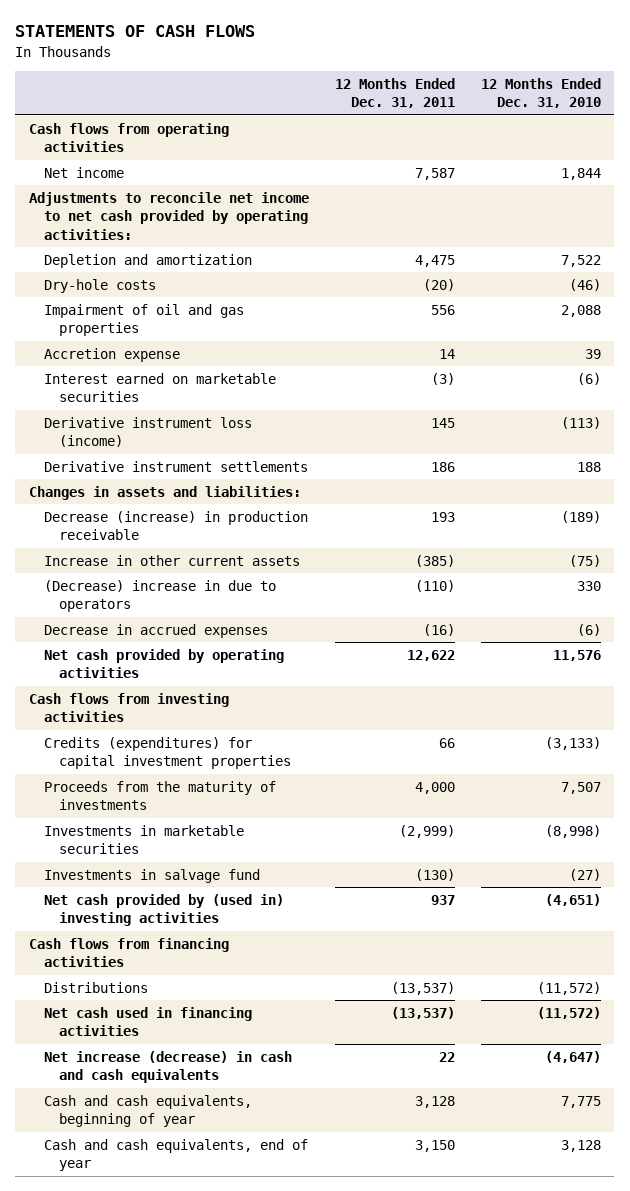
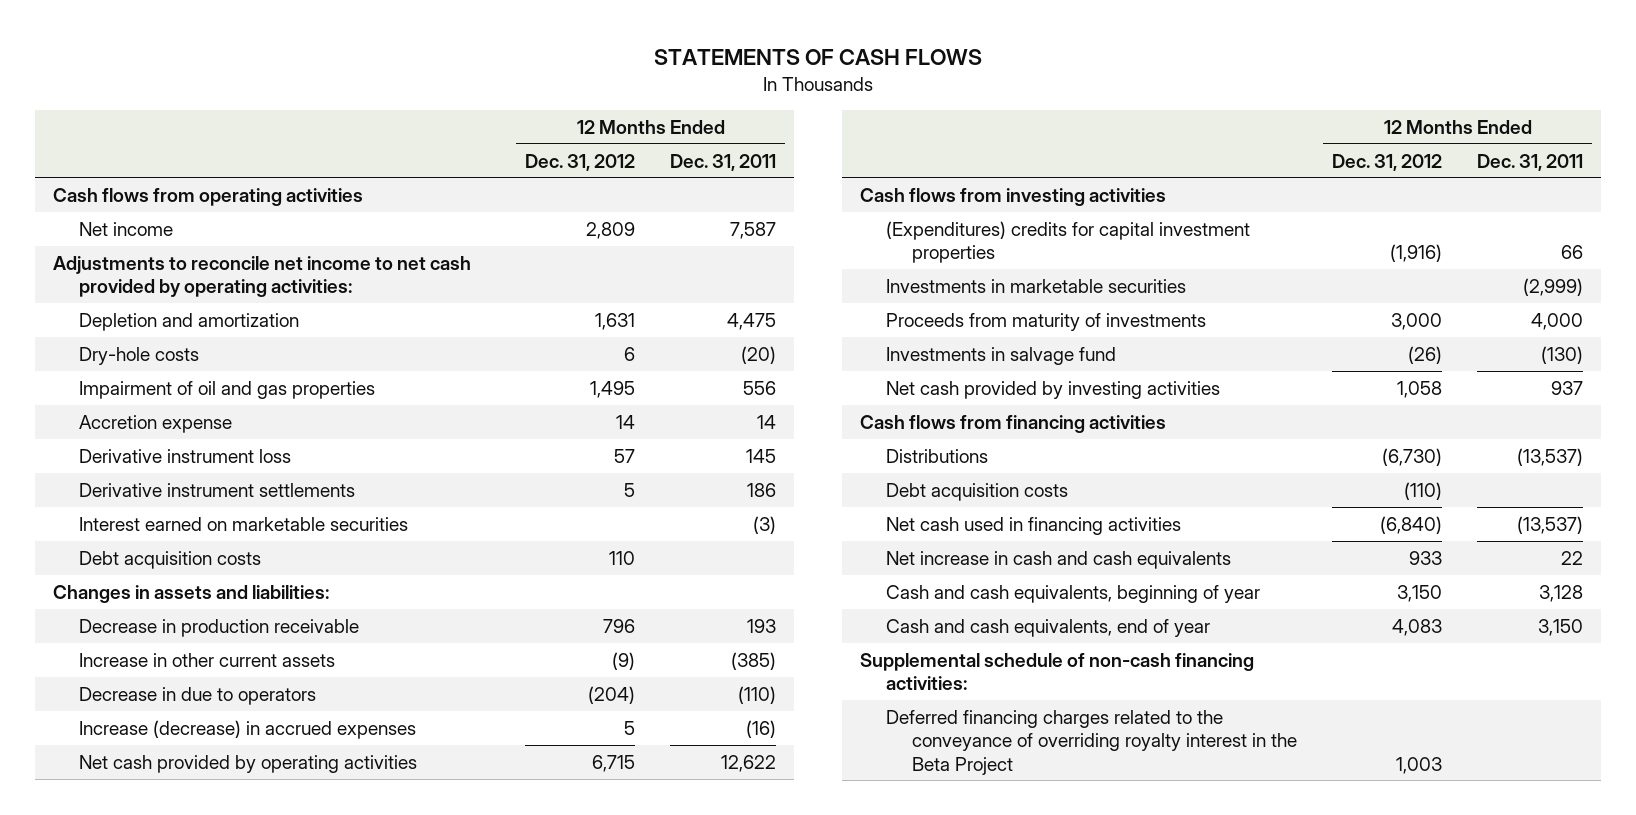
[481,77,602,109] 12 Months Ended Dec. 31, 2010 -> none
none -> [525,153,636,171] Dec. 31, 2012
[43,416,252,448] Derivative instrument loss (income) -> [78,448,291,463] Derivative instrument loss
[43,372,276,403] Interest earned on marketable securities -> [78,516,408,531] Interest earned on marketable securities
none -> [78,550,261,569] Debt acquisition costs
[43,510,308,541] Decrease (increase) in production receivable -> [78,618,359,637] Decrease in production receivable
[43,579,276,613] (Decrease) increase in due to operators -> [78,686,316,705] Decrease in due to operators
[43,623,268,638] Decrease in accrued expenses -> [78,719,416,739] Increase (decrease) in accrued expenses
[43,780,276,811] Proceeds from the maturity of investments -> none
[43,736,291,770] Credits (expenditures) for capital investment properties -> [885,220,1250,264] (Expenditures) credits for capital investment properties
none -> [885,312,1206,331] Proceeds from maturity of investments
[43,893,284,927] Net cash provided by (used in) investing activities -> [885,380,1220,399] Net cash provided by investing activities
none -> [885,482,1068,501] Debt acquisition costs
[43,1050,292,1084] Net increase (decrease) in cash and cash equivalents -> [885,550,1231,569] Net increase in cash and cash equivalents
none -> [859,652,1254,691] Supplemental schedule of non-cash financing activities:
none -> [885,709,1298,775] Deferred financing charges related to the conveyance of overriding royalty interest in the Beta Project

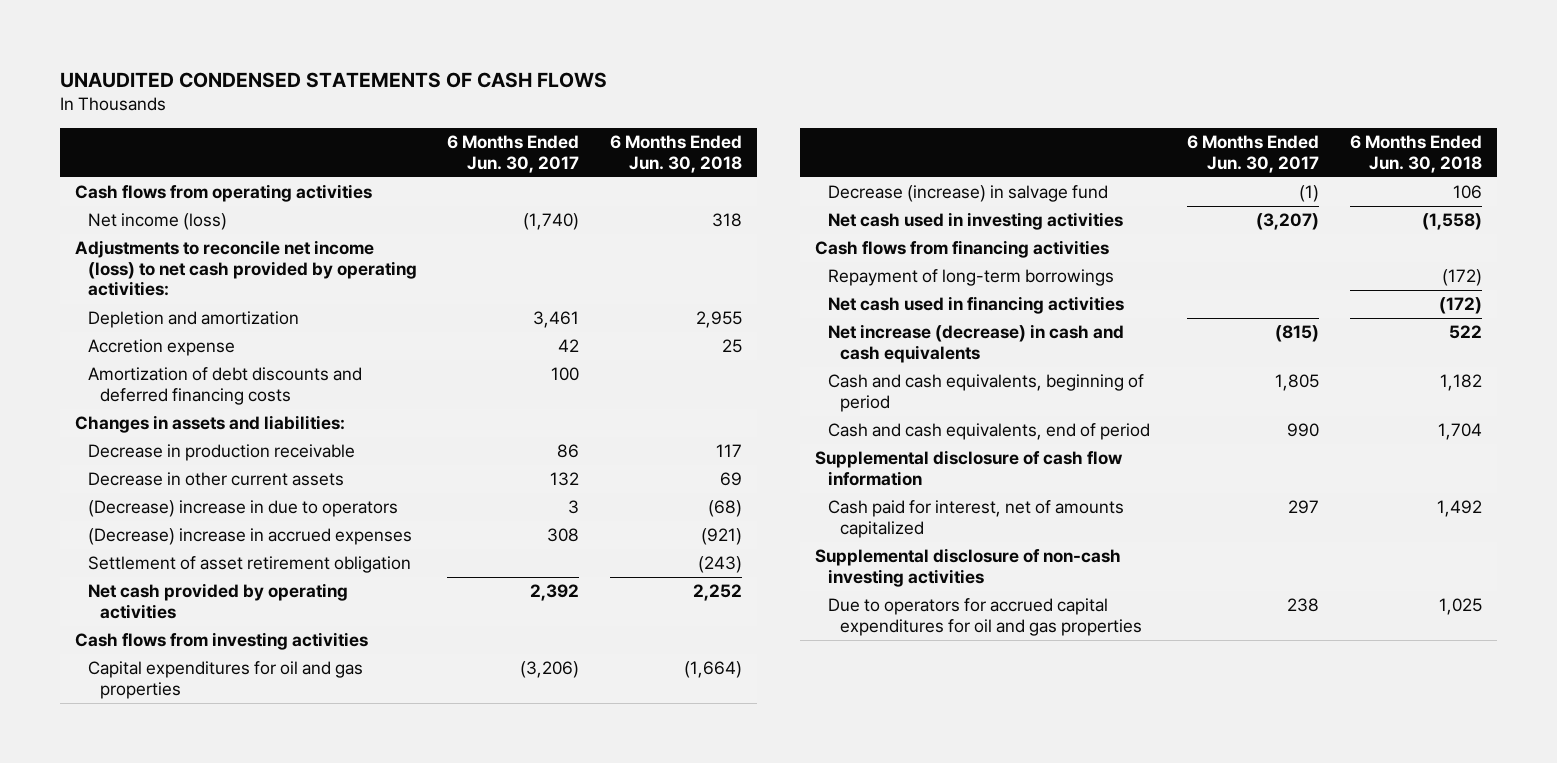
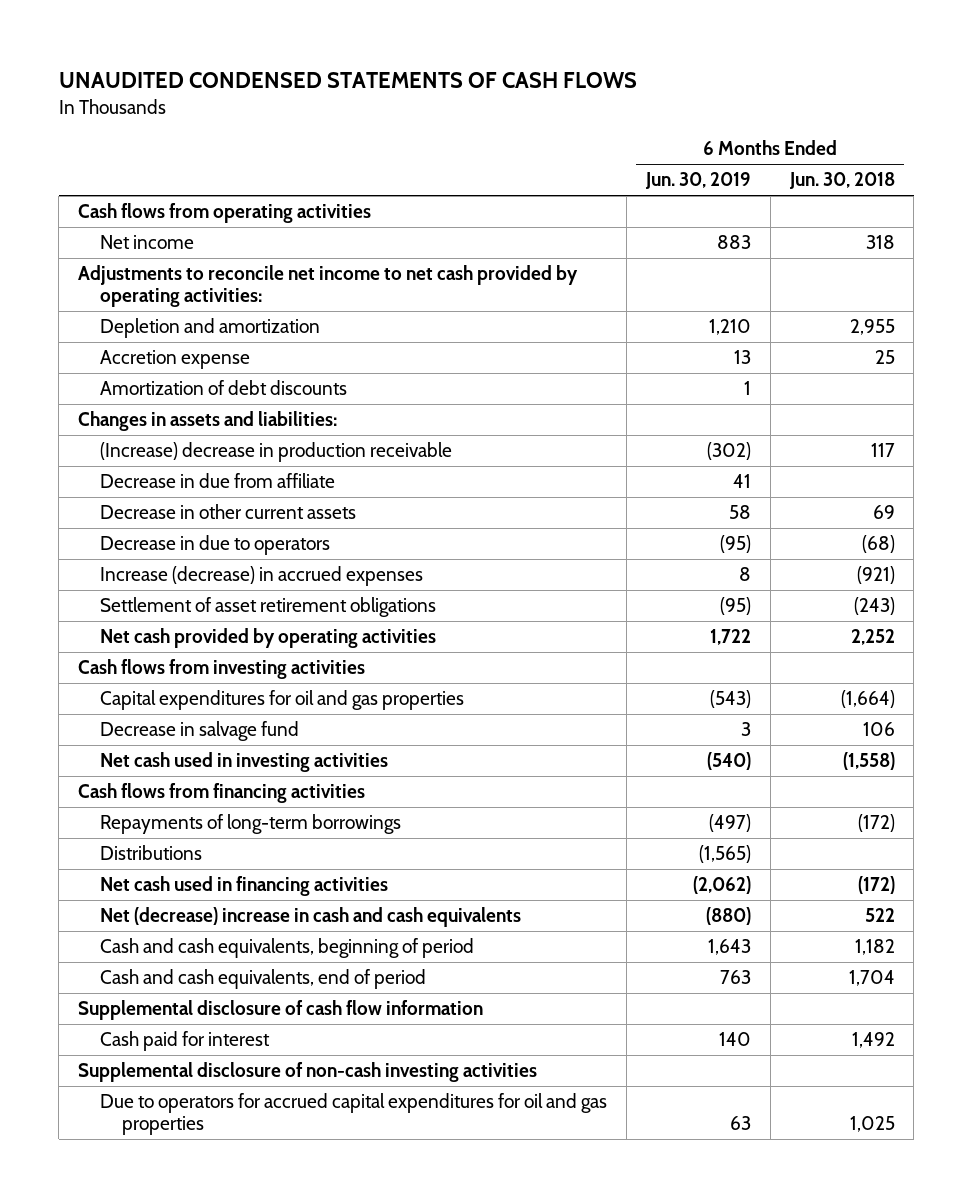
[447,134,580,173] 6 Months Ended Jun. 30, 2017 -> none
none -> [644,172,751,190] Jun. 30, 2019
[87,213,227,231] Net income (loss) -> [100,235,195,250] Net income
[75,240,417,297] Adjustments to reconcile net income (loss) to net cash provided by operating activities: -> [78,265,579,308] Adjustments to reconcile net income to net cash provided by operating activities:
[87,367,362,405] Amortization of debt discounts and deferred financing costs -> [100,380,348,396] Amortization of debt discounts
[87,444,355,462] Decrease in production receivable -> [100,442,453,463] (Increase) decrease in production receivable
none -> [100,473,336,489] Decrease in due from affiliate
[87,500,398,518] (Decrease) increase in due to operators -> [100,535,331,556] Decrease in due to operators
[87,528,412,546] (Decrease) increase in accrued expenses -> [100,566,424,587] Increase (decrease) in accrued expenses
[87,556,411,574] Settlement of asset retirement obligation -> [100,597,437,618] Settlement of asset retirement obligations
[827,185,1108,203] Decrease (increase) in salvage fund -> [100,721,300,742] Decrease in salvage fund
[827,269,1114,287] Repayment of long-term borrowings -> [100,814,402,835] Repayments of long-term borrowings
none -> [100,845,203,861] Distributions
[827,324,1124,363] Net increase (decrease) in cash and cash equivalents -> [100,907,522,928] Net (decrease) increase in cash and cash equivalents
[827,500,1124,538] Cash paid for interest, net of amounts capitalized -> [100,1031,271,1052] Cash paid for interest

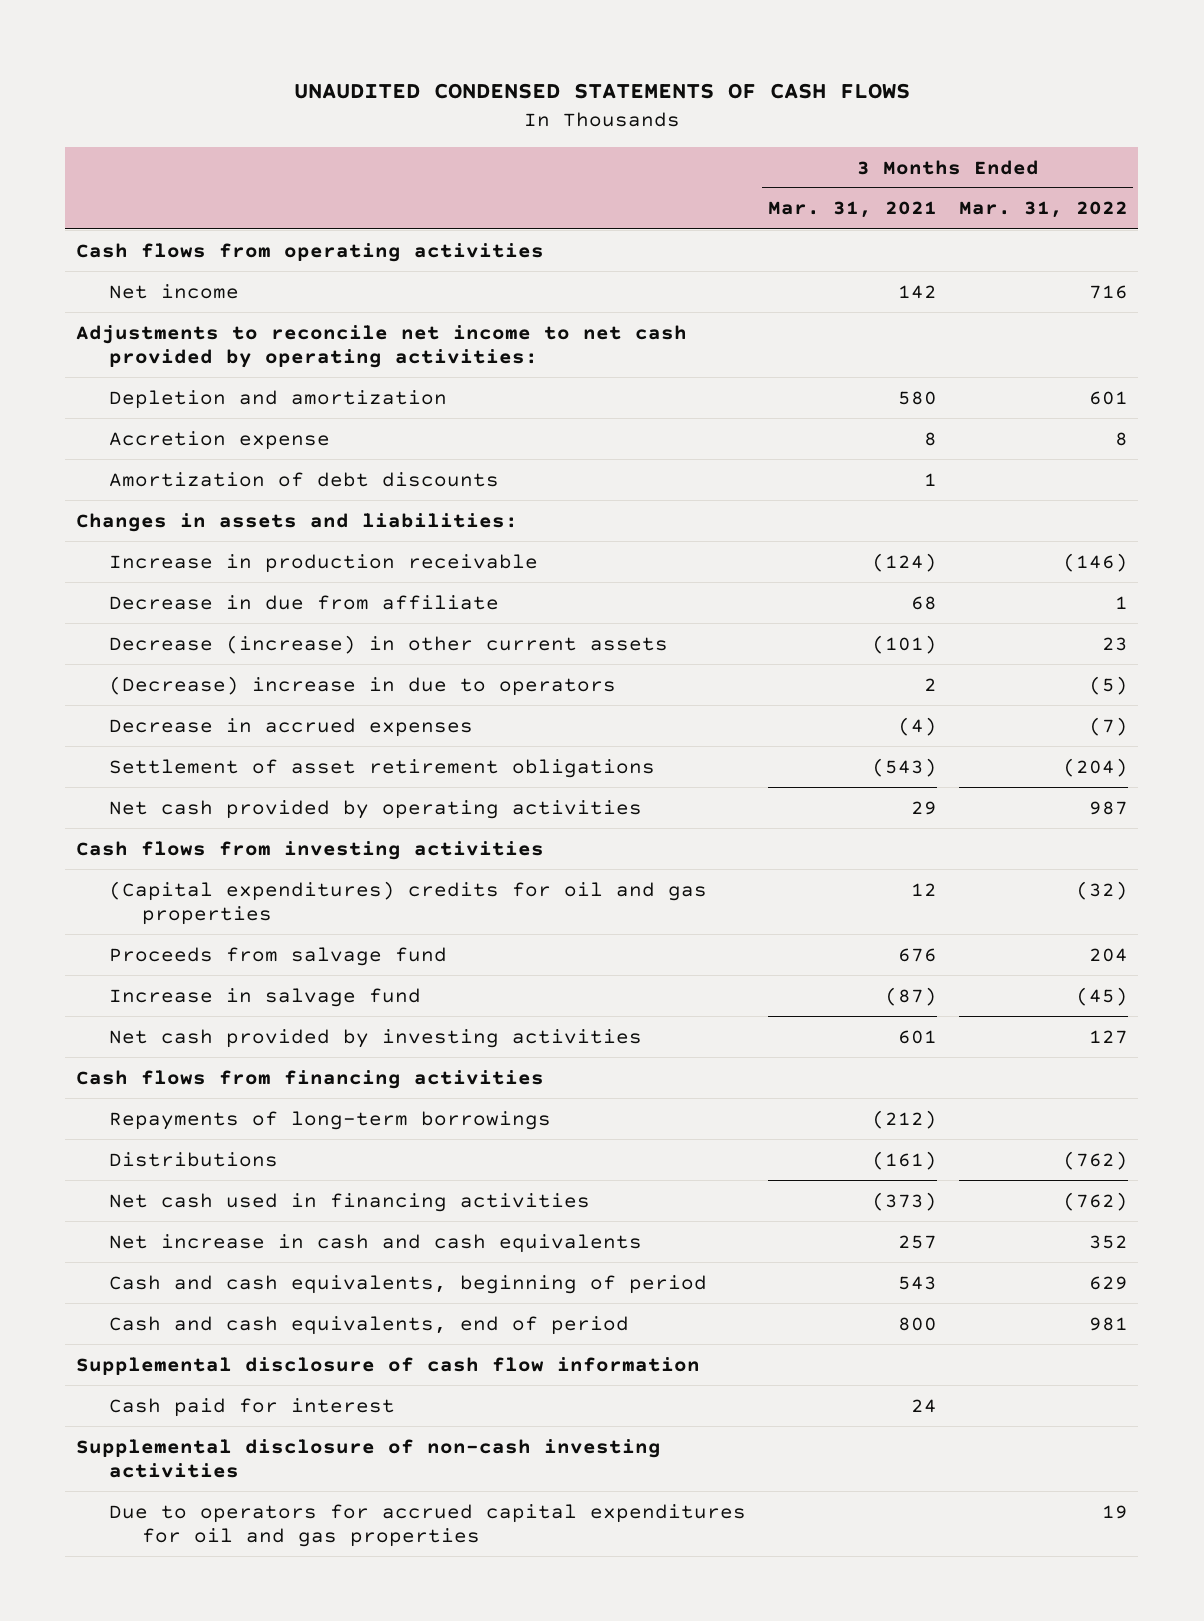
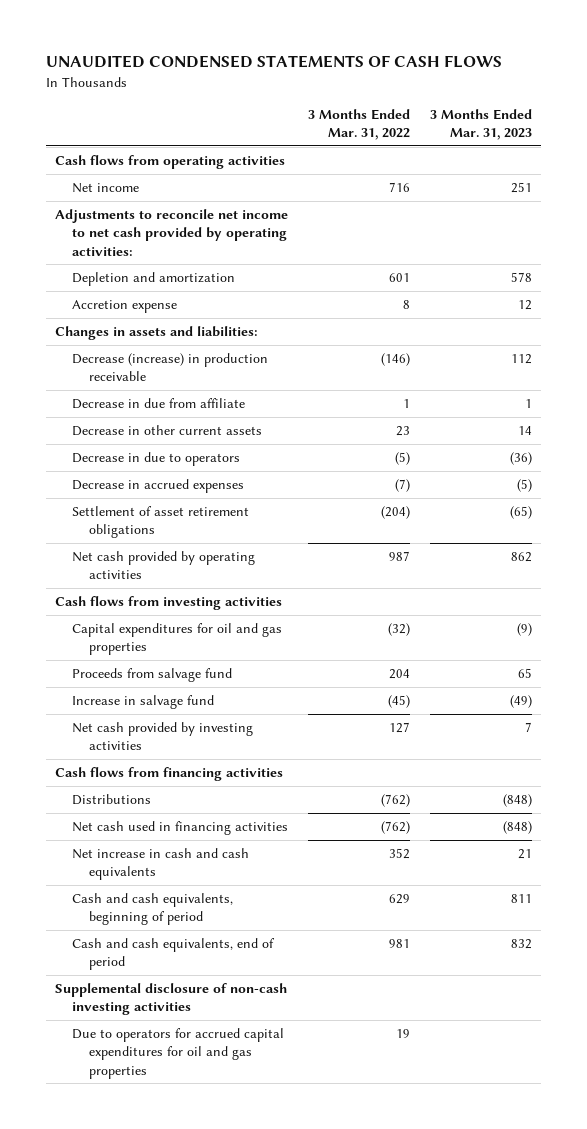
[767,201,937,219] Mar. 31, 2021 -> none
none -> [429,108,532,141] 3 Months Ended Mar. 31, 2023
[109,471,500,487] Amortization of debt discounts -> none
[109,553,539,573] Increase in production receivable -> [72,353,269,382] Decrease (increase) in production receivable
[109,634,669,654] Decrease (increase) in other current assets -> [72,425,263,437] Decrease in other current assets
[109,675,617,696] (Decrease) increase in due to operators -> [72,452,241,467] Decrease in due to operators
[109,880,708,926] (Capital expenditures) credits for oil and gas properties -> [72,623,283,656] Capital expenditures for oil and gas properties
[109,1110,552,1130] Repayments of long-term borrowings -> none
[76,1356,701,1375] Supplemental disclosure of cash flow information -> none
[109,1397,396,1417] Cash paid for interest -> none

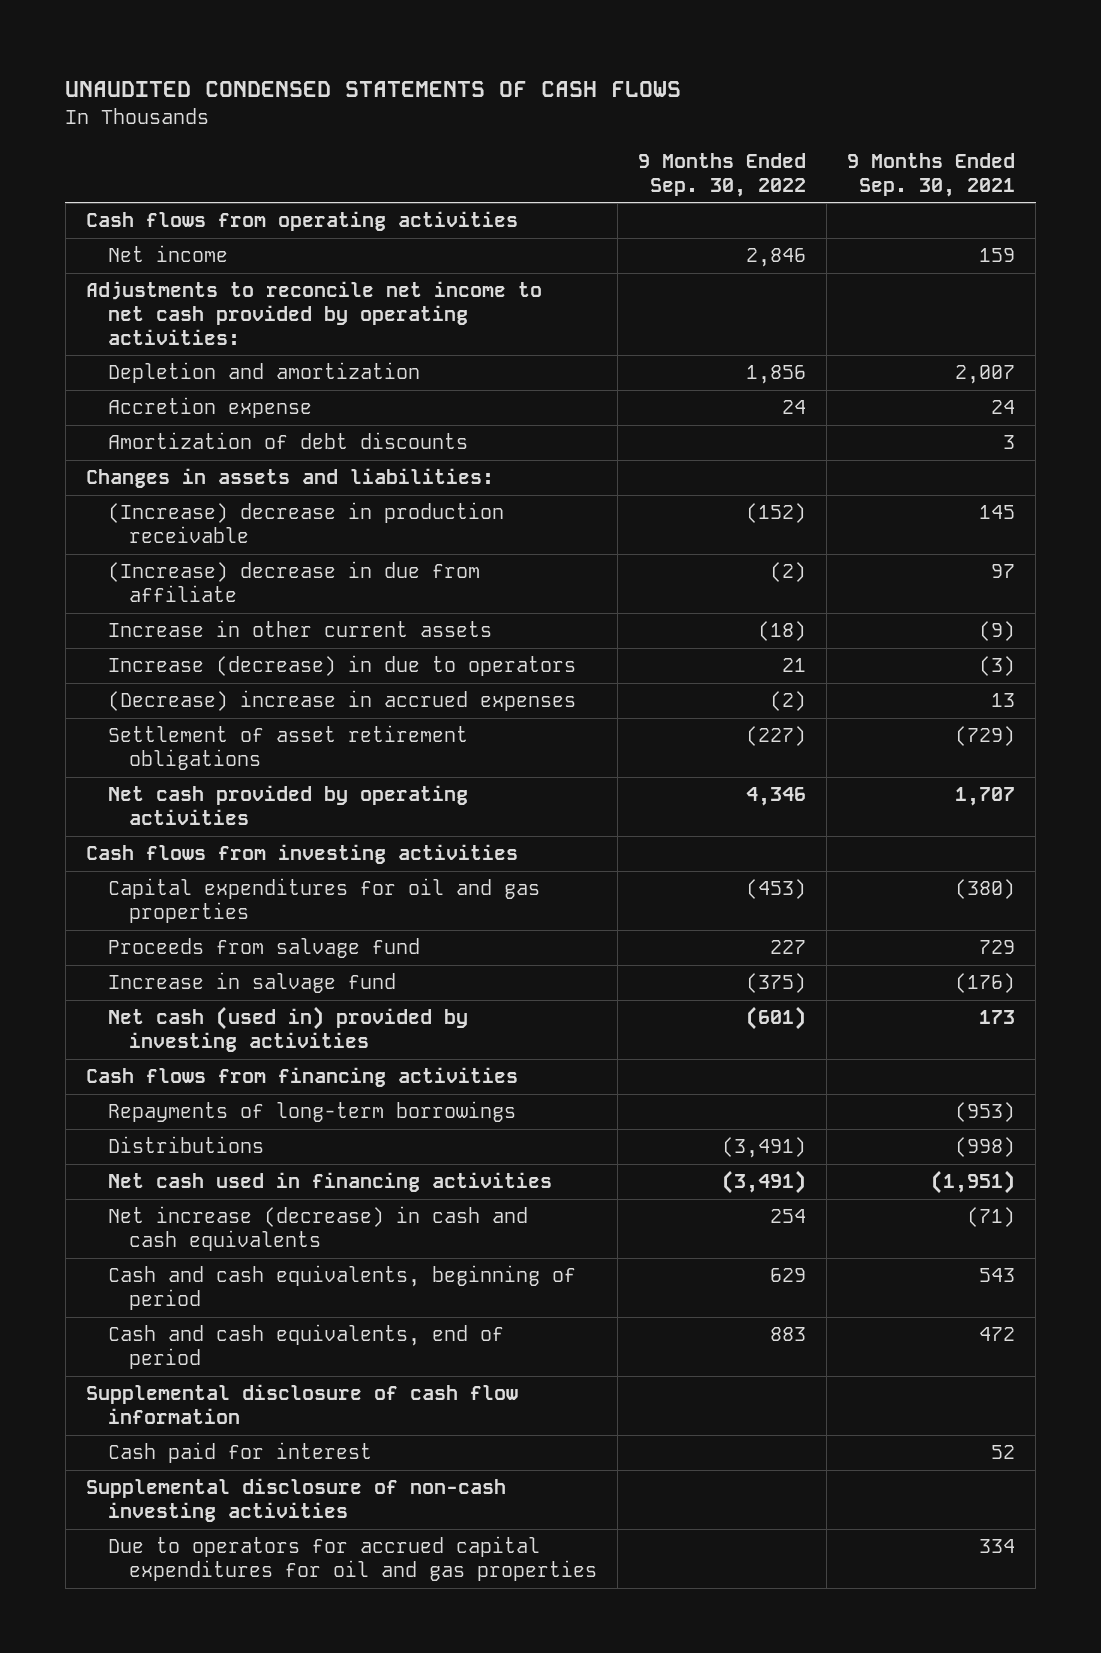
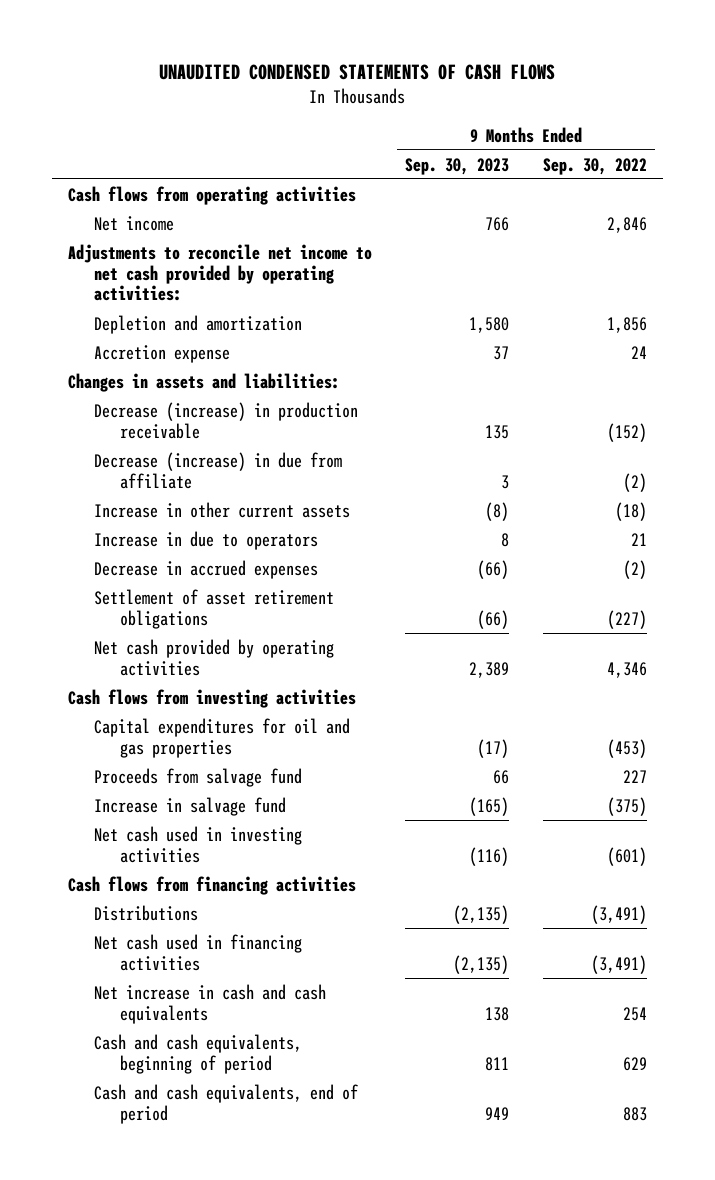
[847,153,1016,198] 9 Months Ended Sep. 30, 2021 -> none
none -> [405,157,510,175] Sep. 30, 2023
[107,432,468,450] Amortization of debt discounts -> none
[107,502,504,544] (Increase) decrease in production receivable -> [94,401,359,439] Decrease (increase) in production receivable
[107,561,480,603] (Increase) decrease in due from affiliate -> [94,451,343,489] Decrease (increase) in due from affiliate
[107,655,576,677] Increase (decrease) in due to operators -> [94,530,319,550] Increase in due to operators
[107,690,576,712] (Decrease) increase in accrued expenses -> [94,559,319,579] Decrease in accrued expenses
[107,1006,468,1053] Net cash (used in) provided by investing activities -> [94,825,303,863] Net cash used in investing activities
[107,1101,516,1123] Repayments of long-term borrowings -> none
[107,1206,528,1252] Net increase (decrease) in cash and cash equivalents -> [94,983,327,1024] Net increase in cash and cash equivalents
[85,1384,518,1425] Supplemental disclosure of cash flow information -> none
[107,1442,372,1464] Cash paid for interest -> none
[85,1478,506,1523] Supplemental disclosure of non-cash investing activities -> none
[107,1536,598,1582] Due to operators for accrued capital expenditures for oil and gas properties -> none

